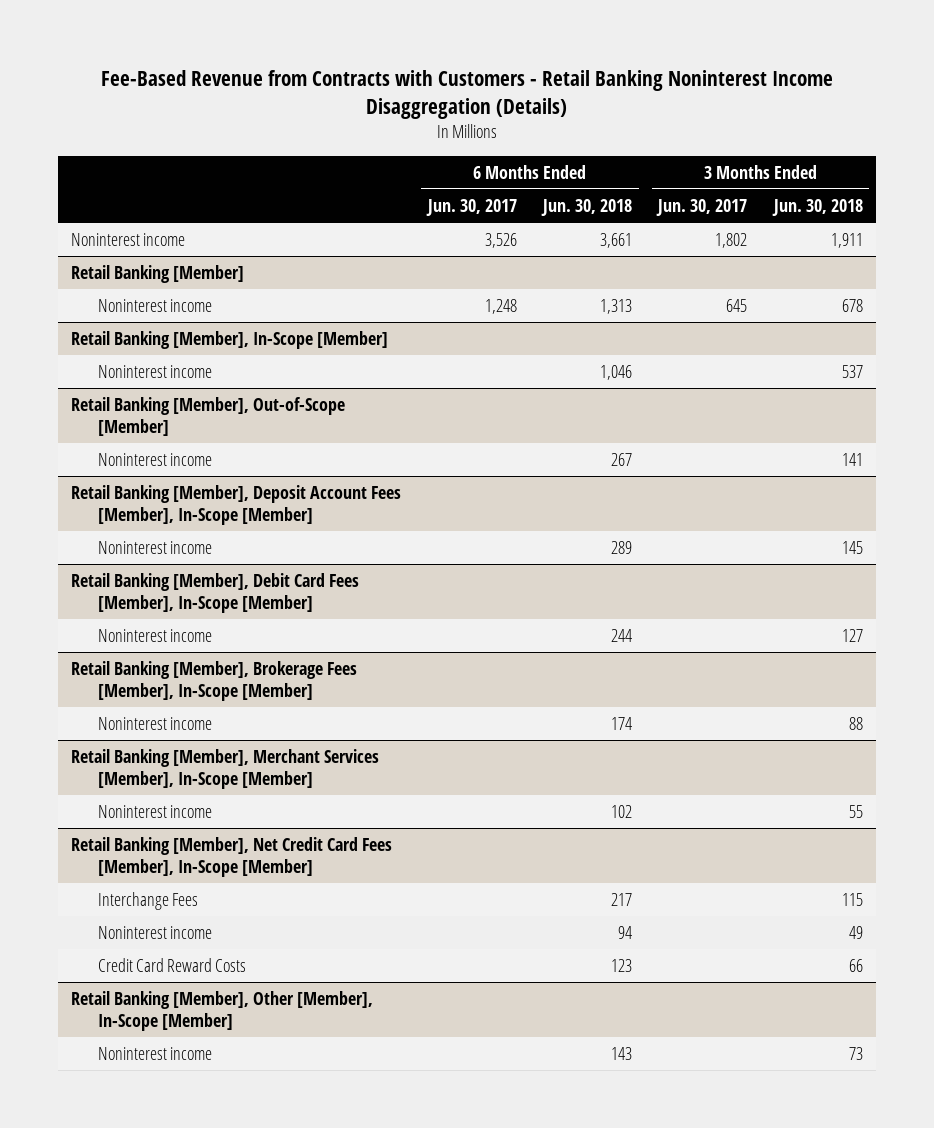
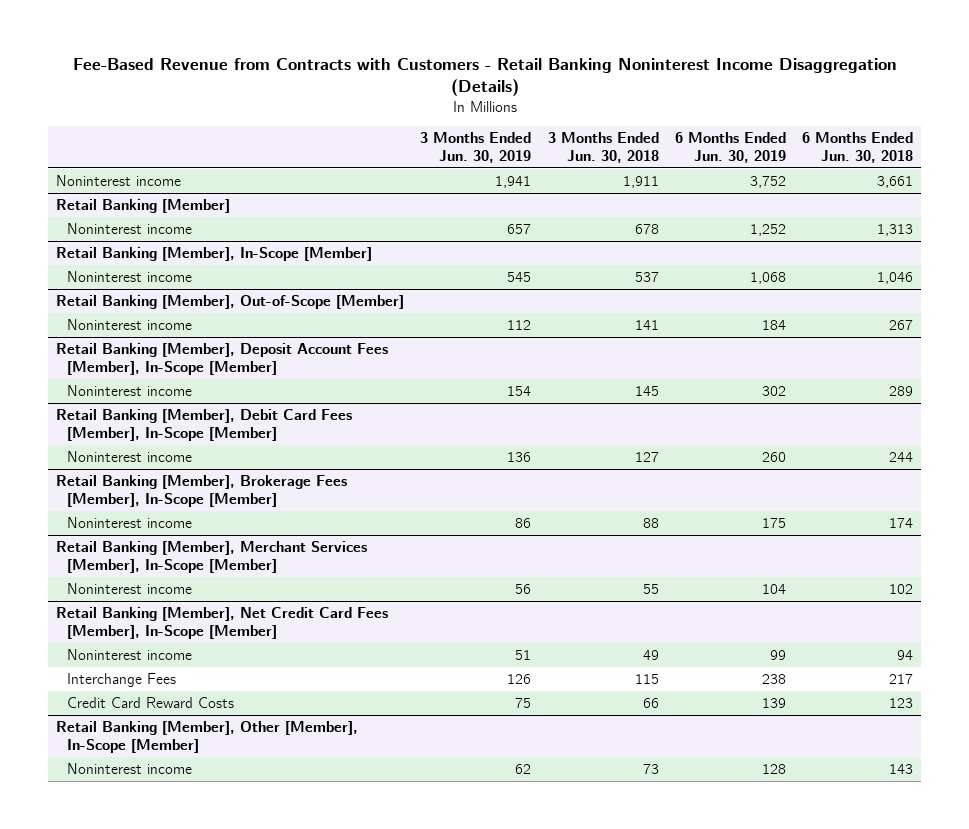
[425,198,517,216] Jun. 30, 2017 -> none
[656,198,748,216] Jun. 30, 2017 -> none
none -> [420,131,532,163] 3 Months Ended Jun. 30, 2019
none -> [674,131,786,163] 6 Months Ended Jun. 30, 2019
[97,892,198,911] Interchange Fees -> [66,672,176,687] Interchange Fees

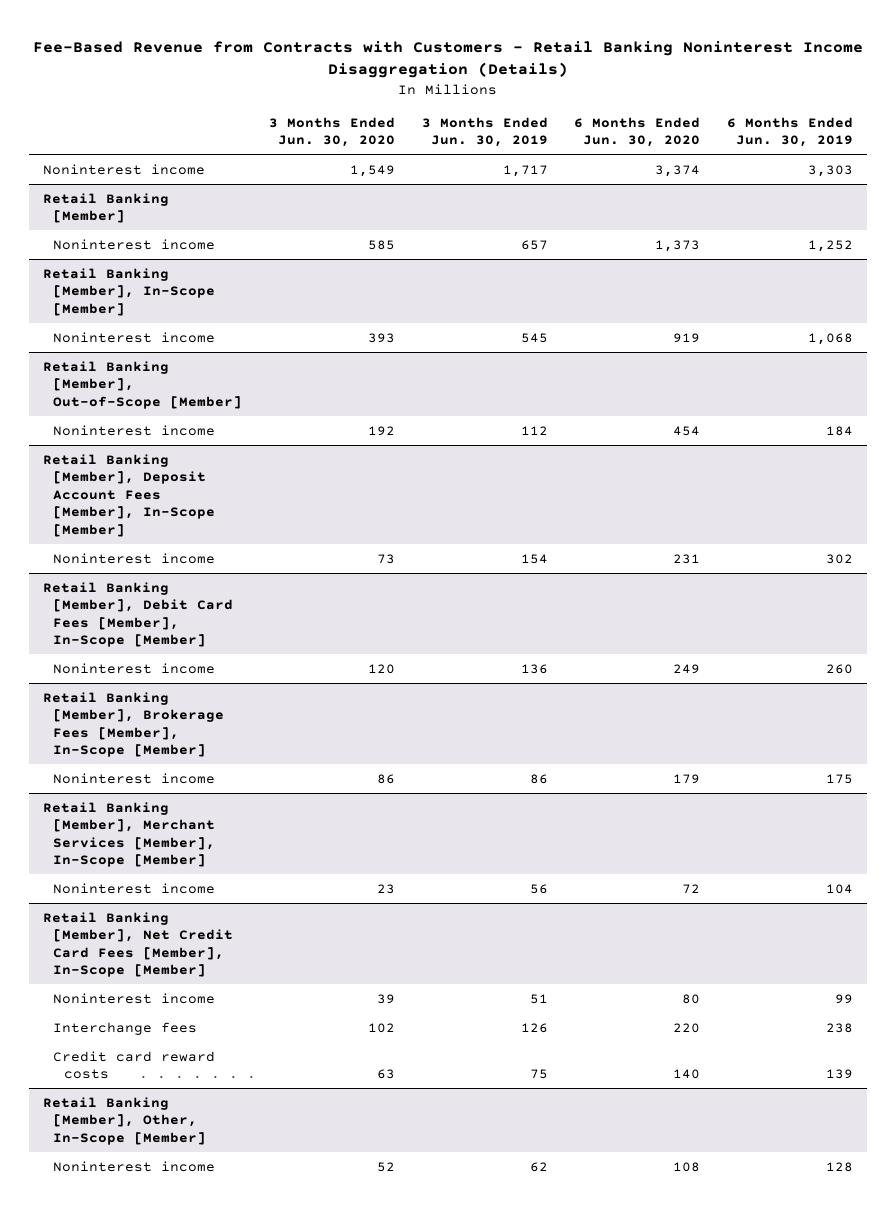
[547,131,659,163] 3 Months Ended Jun. 30, 2018 -> none
[802,131,914,163] 6 Months Ended Jun. 30, 2018 -> none
none -> [268,116,395,148] 3 Months Ended Jun. 30, 2020
none -> [574,116,701,148] 6 Months Ended Jun. 30, 2020
[495,175,532,188] 1,941 -> [502,164,548,177] 1,717
[749,175,786,188] 3,752 -> [808,164,854,177] 3,303
[66,672,176,687] Interchange Fees -> [53,1021,198,1035] Interchange fees
[66,696,234,708] Credit Card Reward Costs -> [53,1050,216,1080] Credit card reward costs
[56,720,359,753] Retail Banking [Member], Other [Member], In-Scope [Member] -> [42,1096,207,1145] Retail Banking [Member], Other, In-Scope [Member]

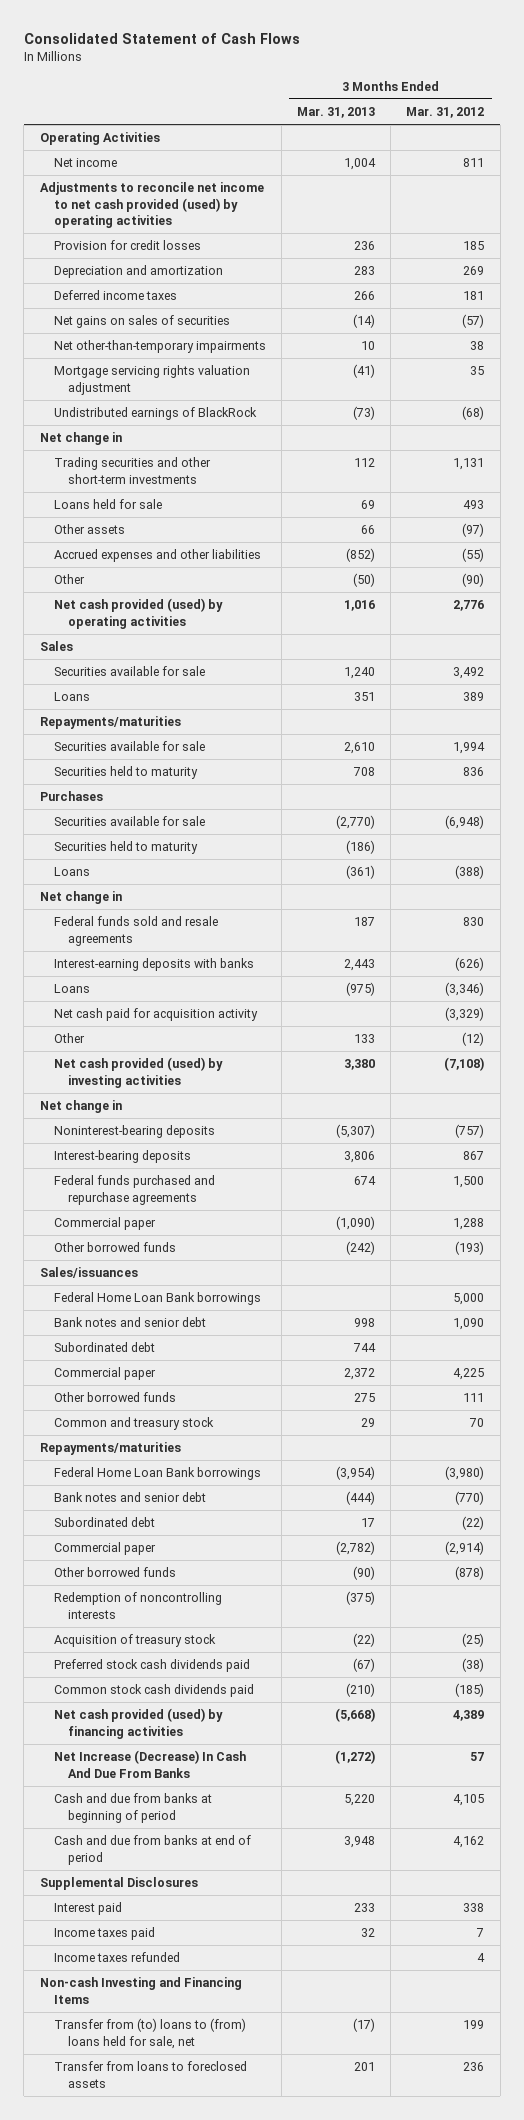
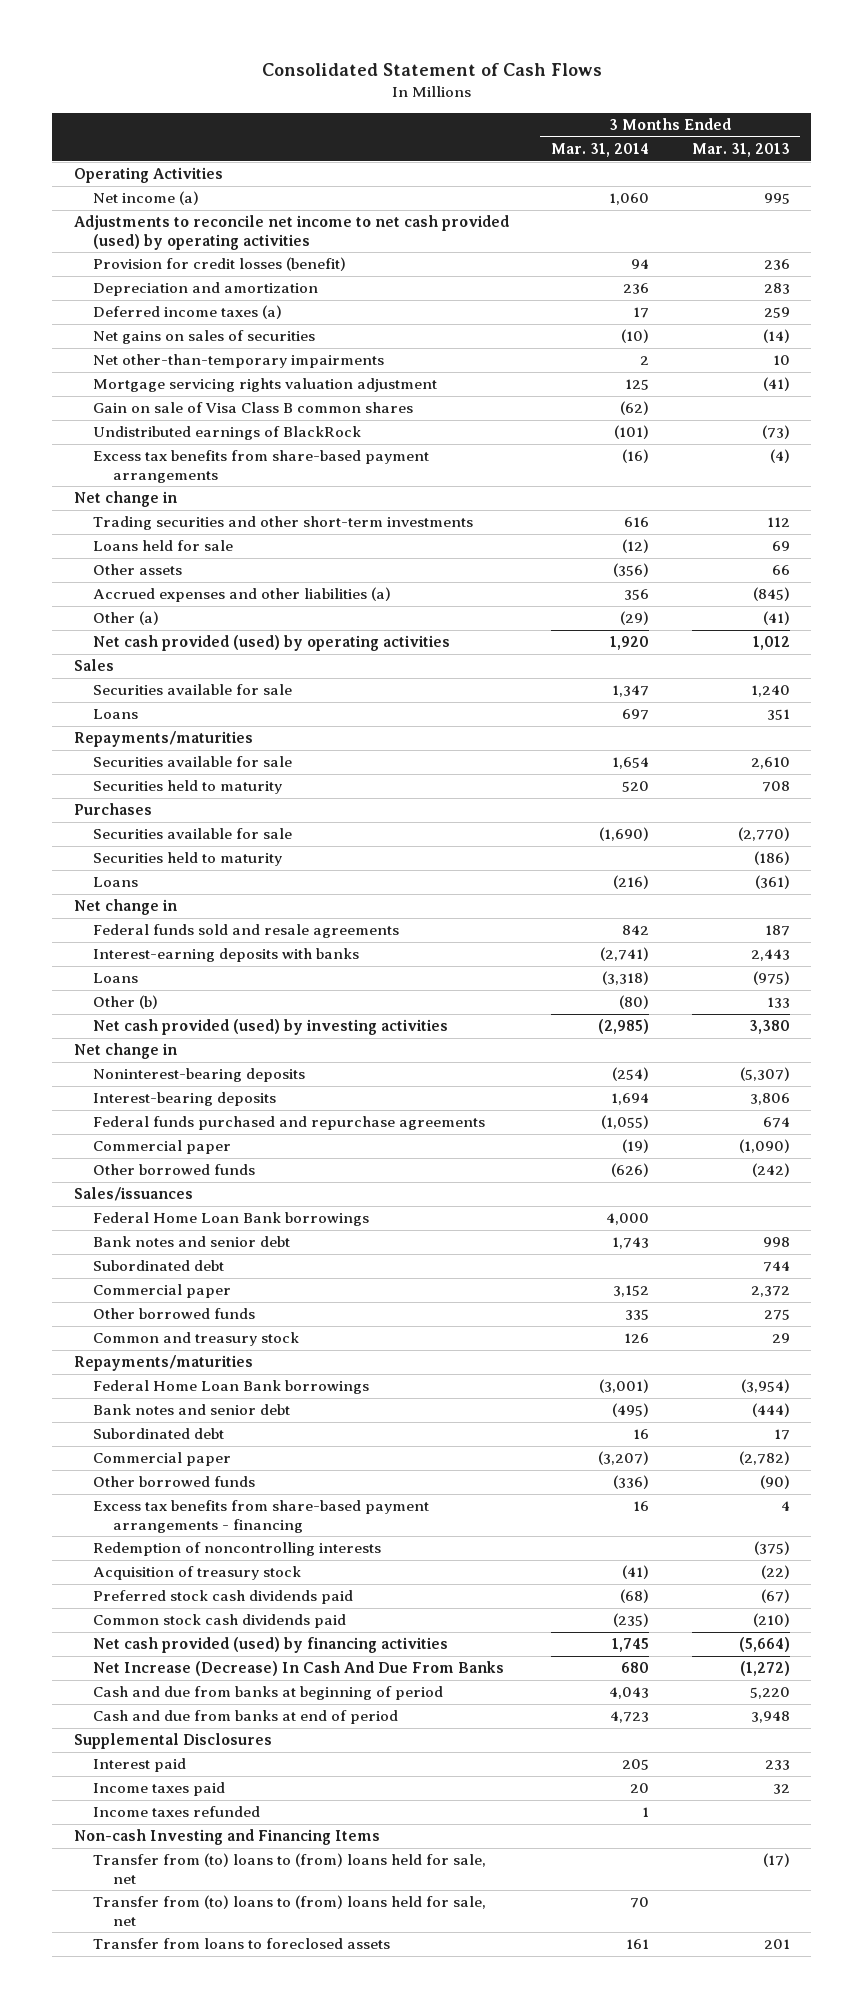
[406,107,485,119] Mar. 31, 2012 -> none
none -> [551,143,650,158] Mar. 31, 2014
[53,158,117,168] Net income -> [93,191,200,206] Net income (a)
[344,158,377,171] 1,004 -> [763,193,790,205] 995
[53,240,201,251] Provision for credit losses -> [93,257,347,272] Provision for credit losses (benefit)
[53,290,177,301] Deferred income taxes -> [93,305,283,320] Deferred income taxes (a)
[354,291,376,301] 266 -> [763,307,790,319] 259
none -> [93,402,414,414] Gain on sale of Visa Class B common shares
none -> [93,450,430,483] Excess tax benefits from share-based payment arrangements
[53,549,261,563] Accrued expenses and other liabilities -> [93,587,392,603] Accrued expenses and other liabilities (a)
[346,548,376,563] (852) -> [752,587,790,602] (845)
[53,574,85,585] Other -> [93,611,160,626] Other (a)
[353,573,376,588] (50) -> [762,611,790,626] (41)
[344,600,376,612] 1,016 -> [752,636,790,651] 1,012
[53,1008,258,1022] Net cash paid for acquisition activity -> none
[53,1033,85,1044] Other -> [93,995,159,1010] Other (b)
none -> [93,1500,430,1533] Excess tax benefits from share-based payment arrangements - financing
[335,1708,376,1723] (5,668) -> [738,1637,790,1653] (5,664)
none -> [93,1895,487,1926] Transfer from (to) loans to (from) loans held for sale, net

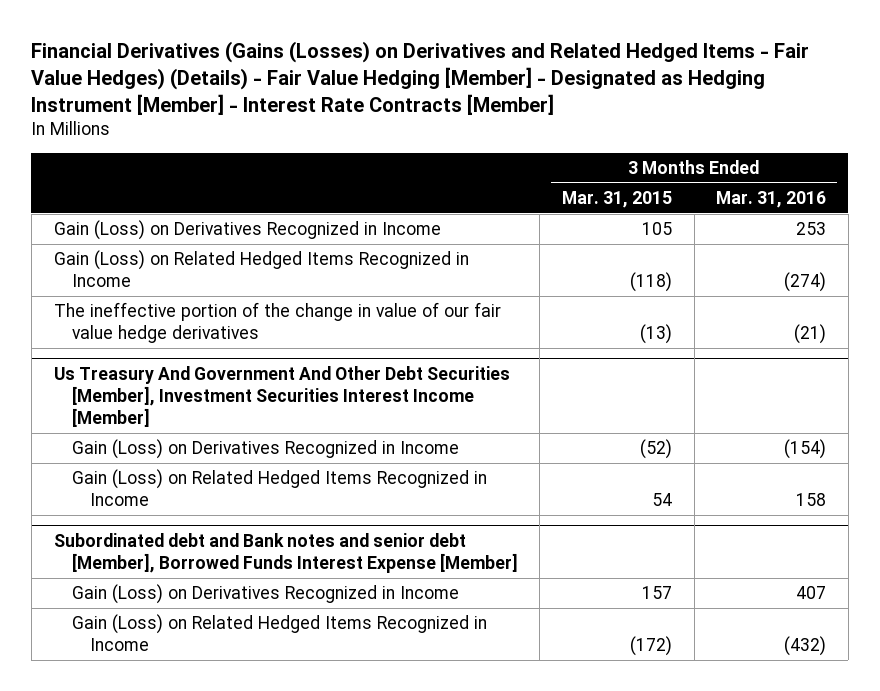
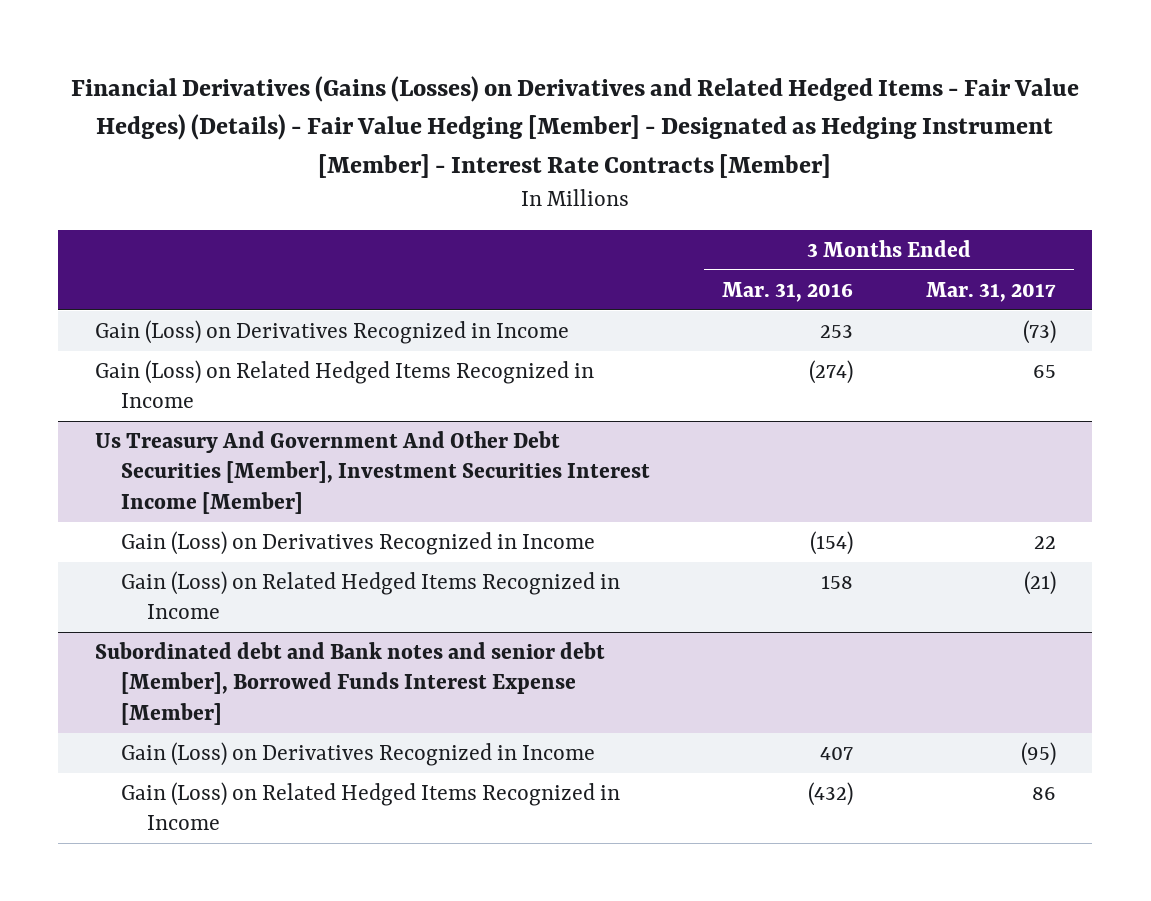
[561,190,672,208] Mar. 31, 2015 -> none
none -> [926,281,1057,302] Mar. 31, 2017
[53,302,501,344] The ineffective portion of the change in value of our fair value hedge derivatives -> none

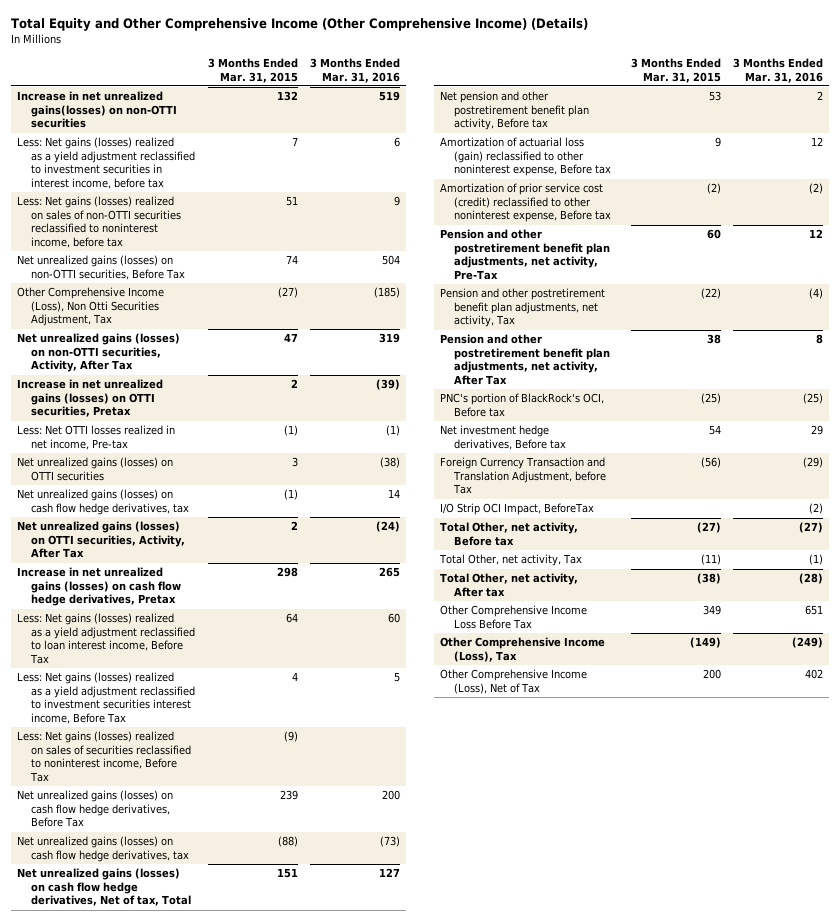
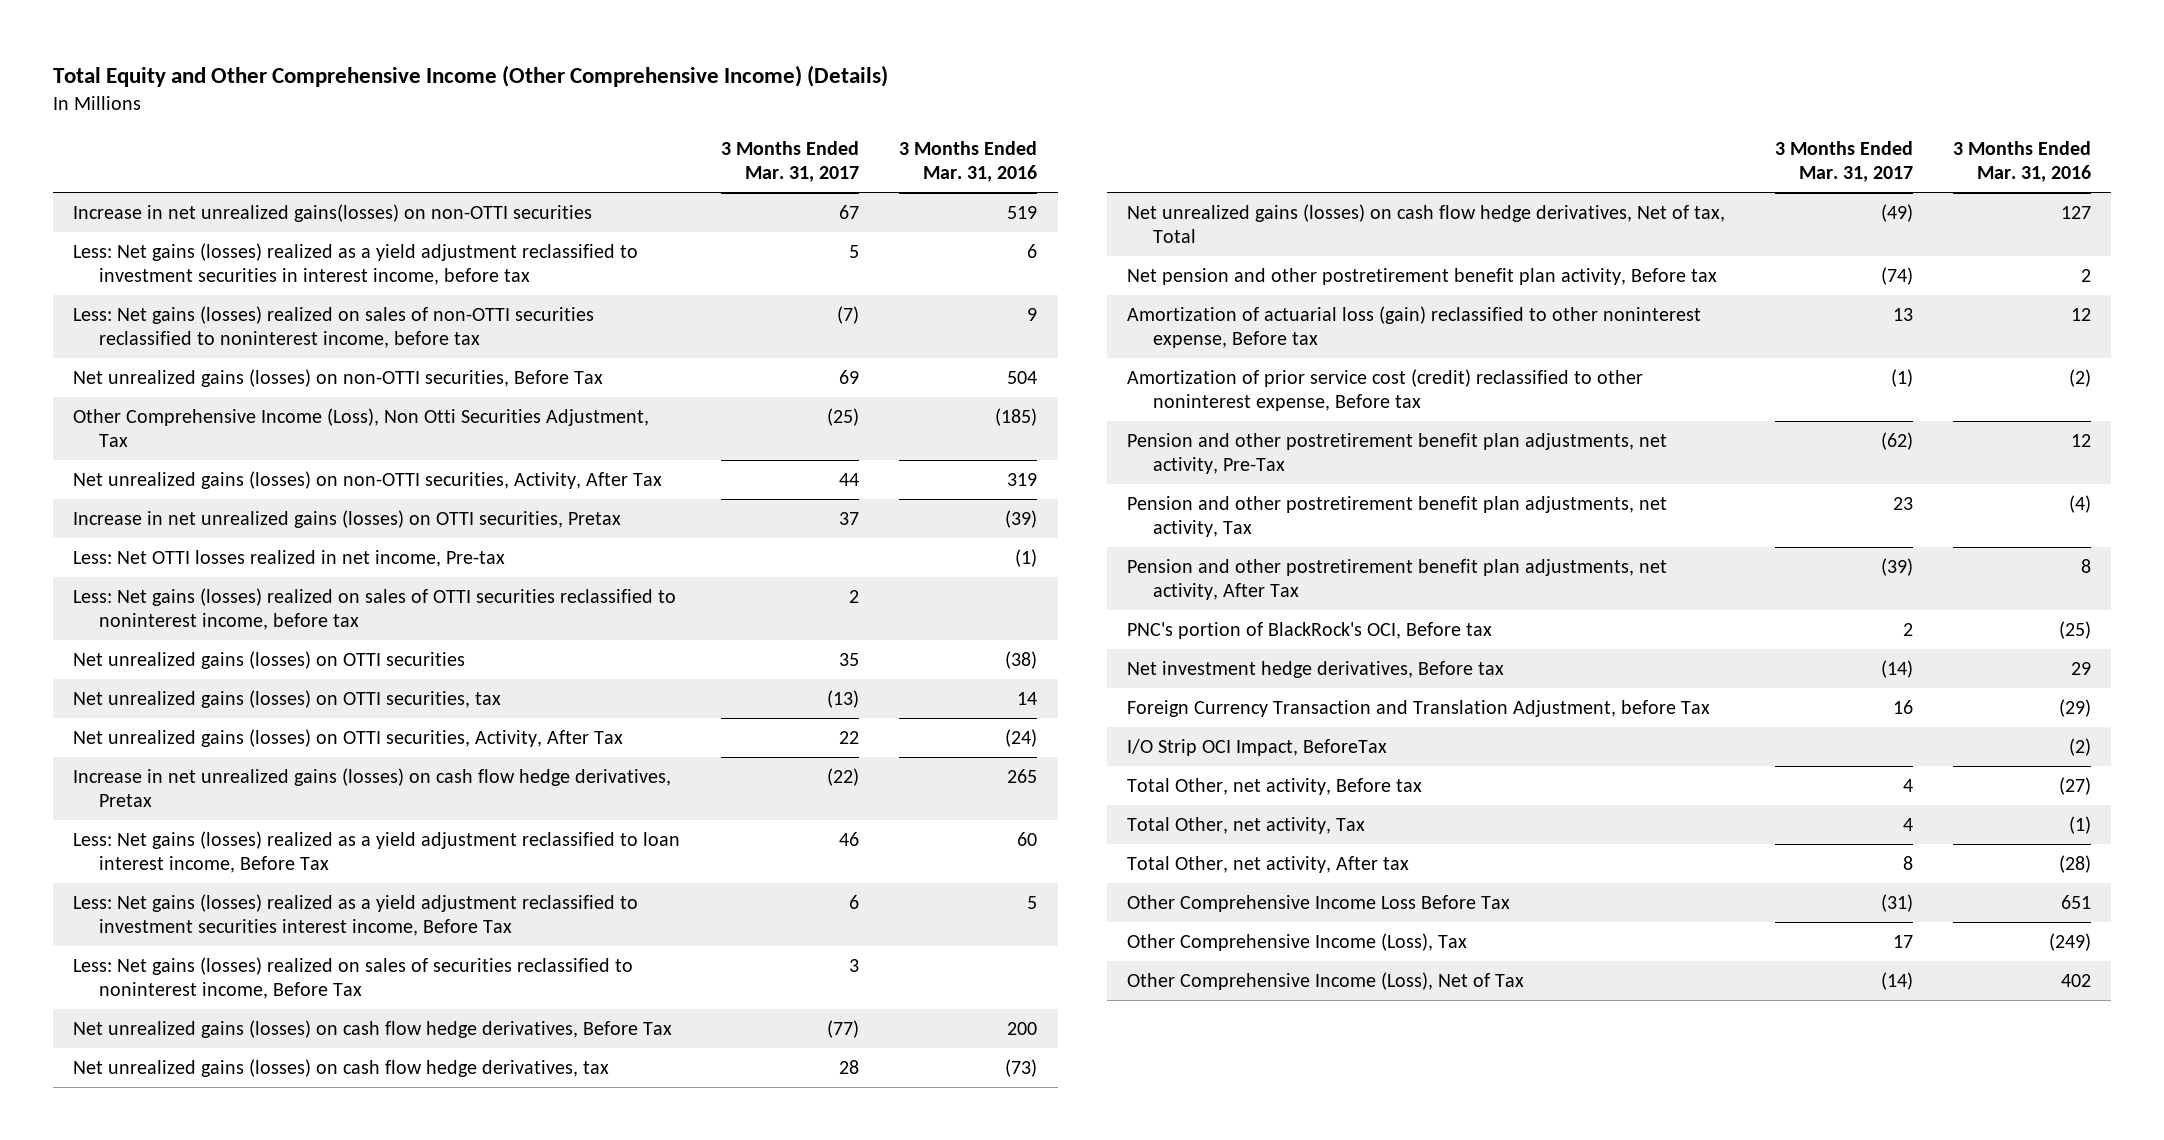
[207,58,298,83] 3 Months Ended Mar. 31, 2015 -> none
none -> [720,141,859,183] 3 Months Ended Mar. 31, 2017
none -> [73,587,677,631] Less: Net gains (losses) realized on sales of OTTI securities reclassified to noninterest income, before tax
[17,489,189,515] Net unrealized gains (losses) on cash flow hedge derivatives, tax -> [73,689,502,708] Net unrealized gains (losses) on OTTI securities, tax

